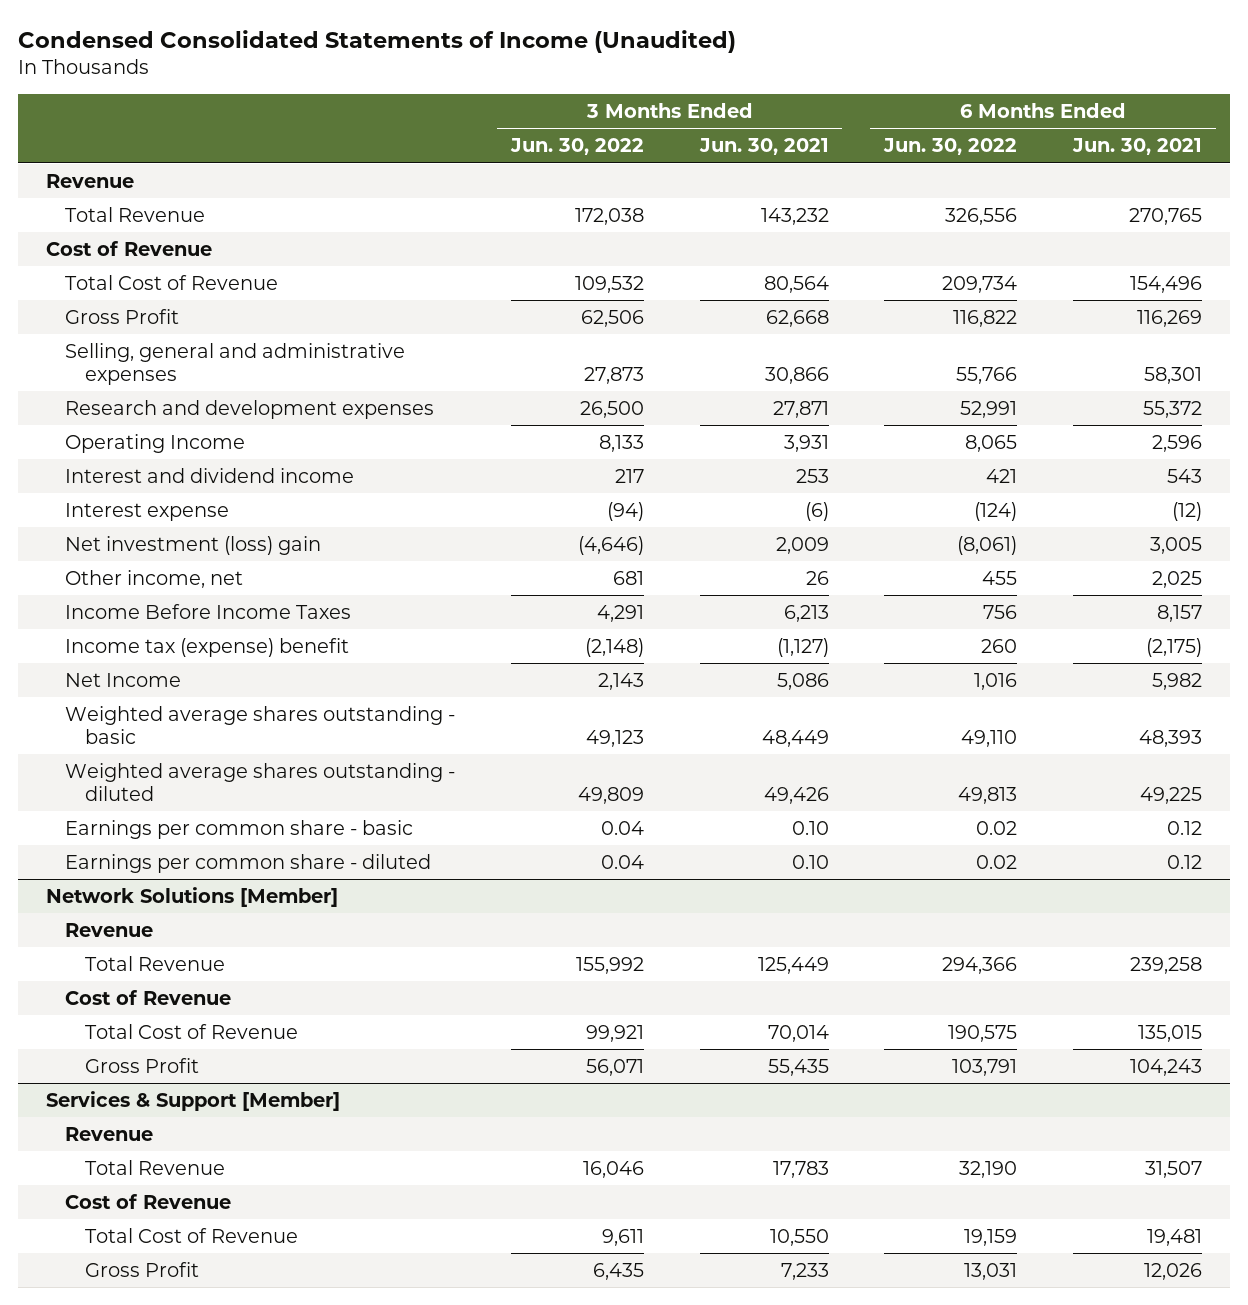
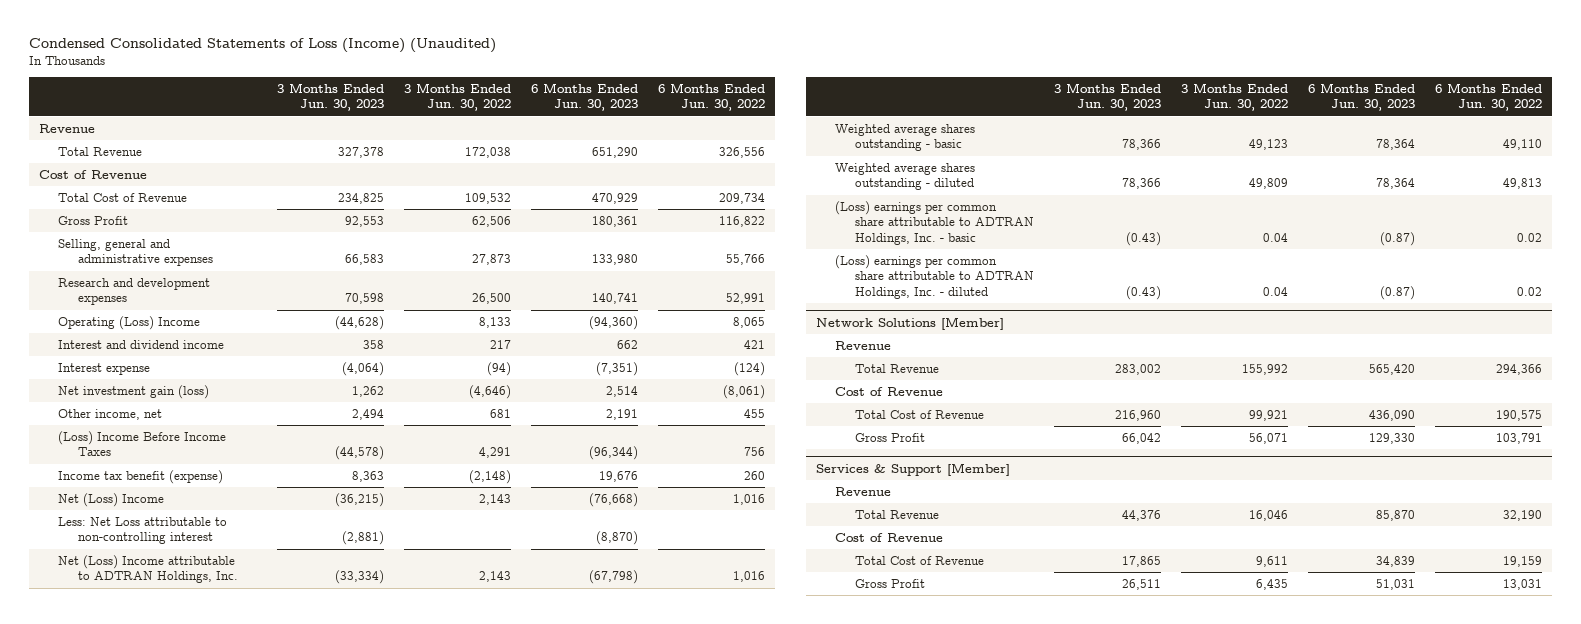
[17,30,736,54] Condensed Consolidated Statements of Income (Unaudited) -> [28,37,496,53] Condensed Consolidated Statements of Loss (Income) (Unaudited)
[698,138,829,156] Jun. 30, 2021 -> none
[1071,138,1202,156] Jun. 30, 2021 -> none
none -> [276,83,384,112] 3 Months Ended Jun. 30, 2023
none -> [530,83,638,112] 6 Months Ended Jun. 30, 2023
[65,434,246,454] Operating Income -> [58,316,201,331] Operating (Loss) Income
[65,536,322,556] Net investment (loss) gain -> [58,385,210,400] Net investment gain (loss)
[65,604,352,620] Income Before Income Taxes -> [58,431,227,457] (Loss) Income Before Income Taxes
[65,638,350,658] Income tax (expense) benefit -> [58,470,224,485] Income tax benefit (expense)
none -> [58,493,165,508] Net (Loss) Income
none -> [58,517,228,545] Less: Net Loss attributable to non-controlling interest
[65,673,182,688] Net Income -> [58,555,238,584] Net (Loss) Income attributable to ADTRAN Holdings, Inc.
[65,820,414,840] Earnings per common share - basic -> [835,201,1034,245] (Loss) earnings per common share attributable to ADTRAN Holdings, Inc. - basic
[65,854,432,874] Earnings per common share - diluted -> [835,255,1034,299] (Loss) earnings per common share attributable to ADTRAN Holdings, Inc. - diluted

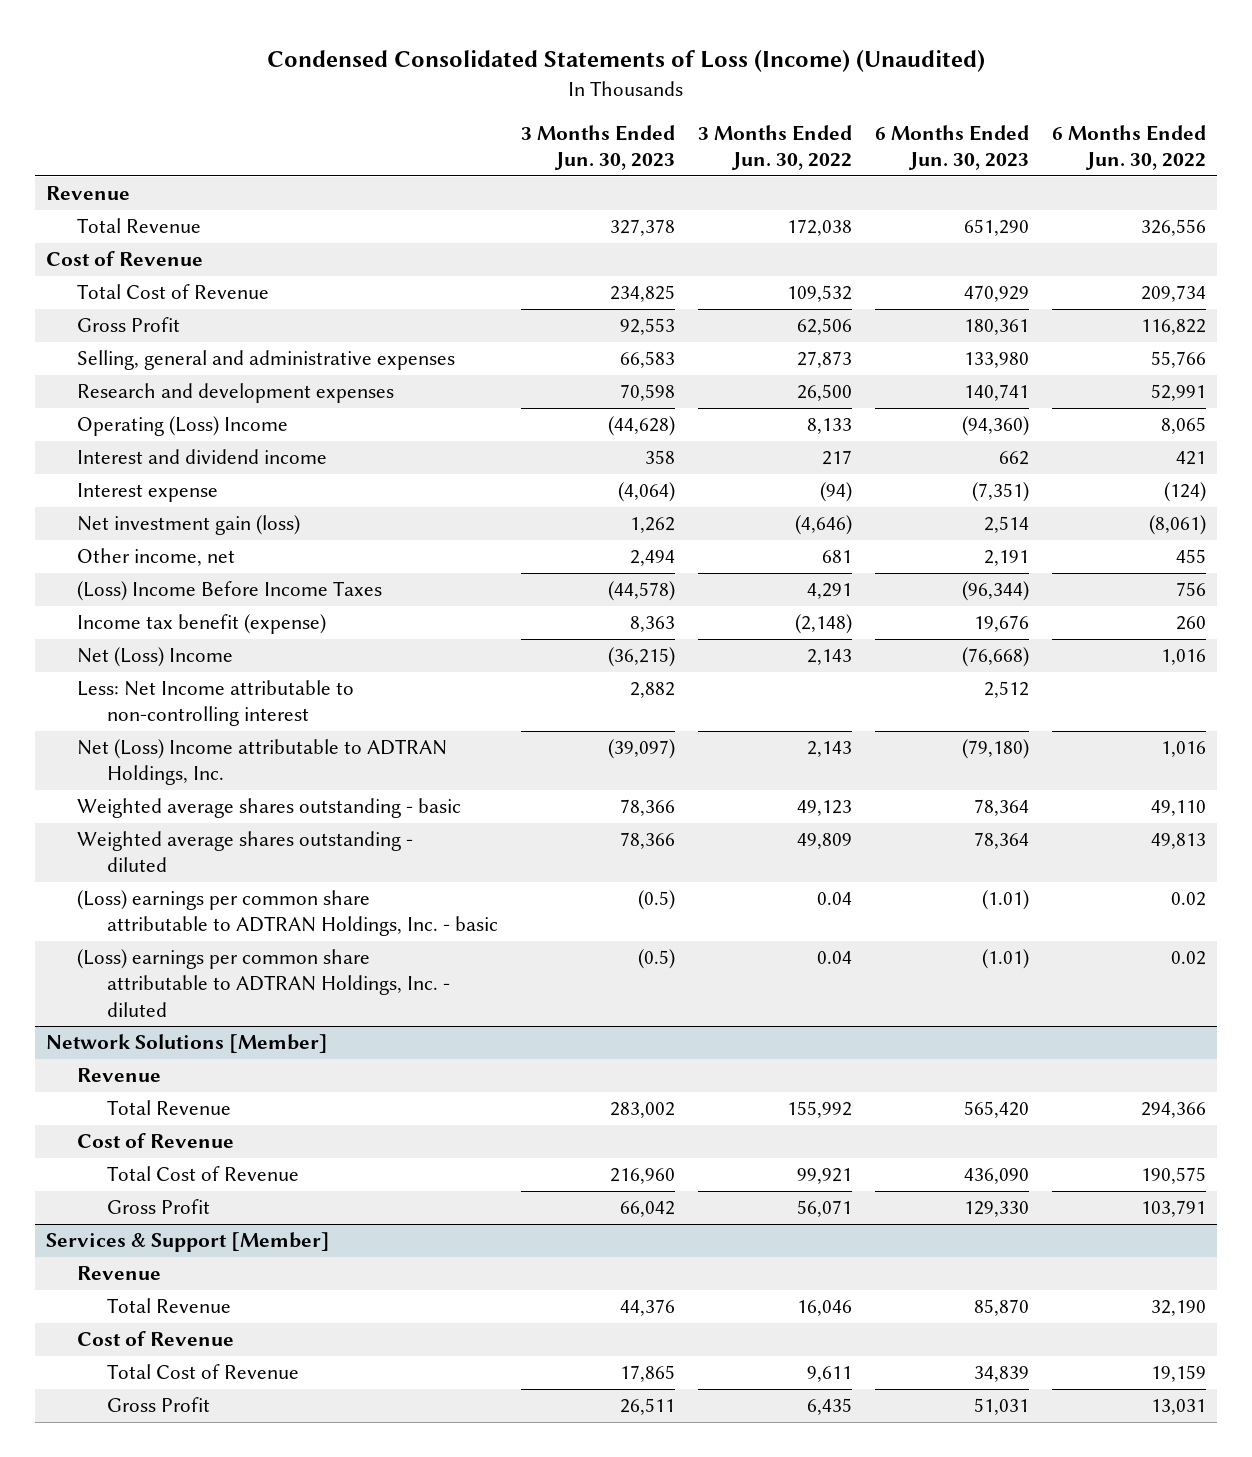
[58,517,228,545] Less: Net Loss attributable to non-controlling interest -> [76,680,354,727] Less: Net Income attributable to non-controlling interest
[341,531,384,546] (2,881) -> [629,682,675,699] 2,882
[595,531,638,546] (8,870) -> [983,681,1029,699] 2,512
[334,570,384,585] (33,334) -> [607,739,675,760] (39,097)
[588,570,638,585] (67,798) -> [961,739,1029,760] (79,180)
[1125,231,1161,246] (0.43) -> [637,890,675,911] (0.5)
[1379,231,1415,246] (0.87) -> [981,890,1029,911] (1.01)
[1125,285,1161,300] (0.43) -> [637,949,675,970] (0.5)
[1379,285,1415,300] (0.87) -> [981,949,1029,970] (1.01)

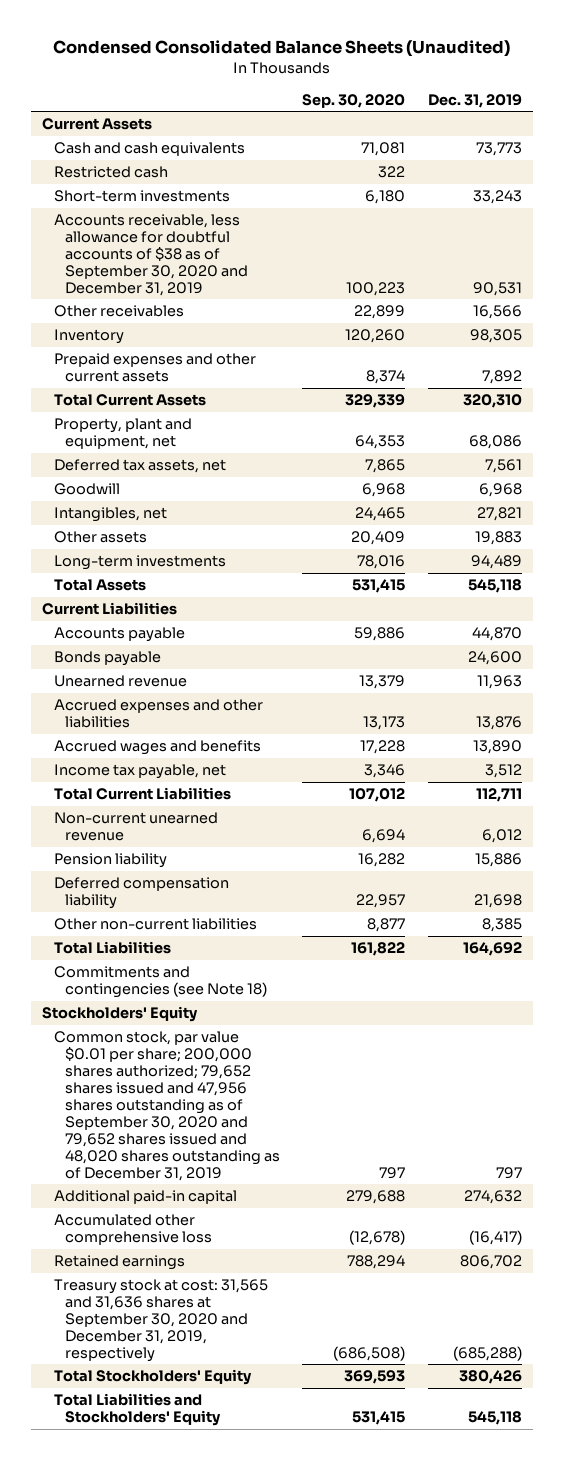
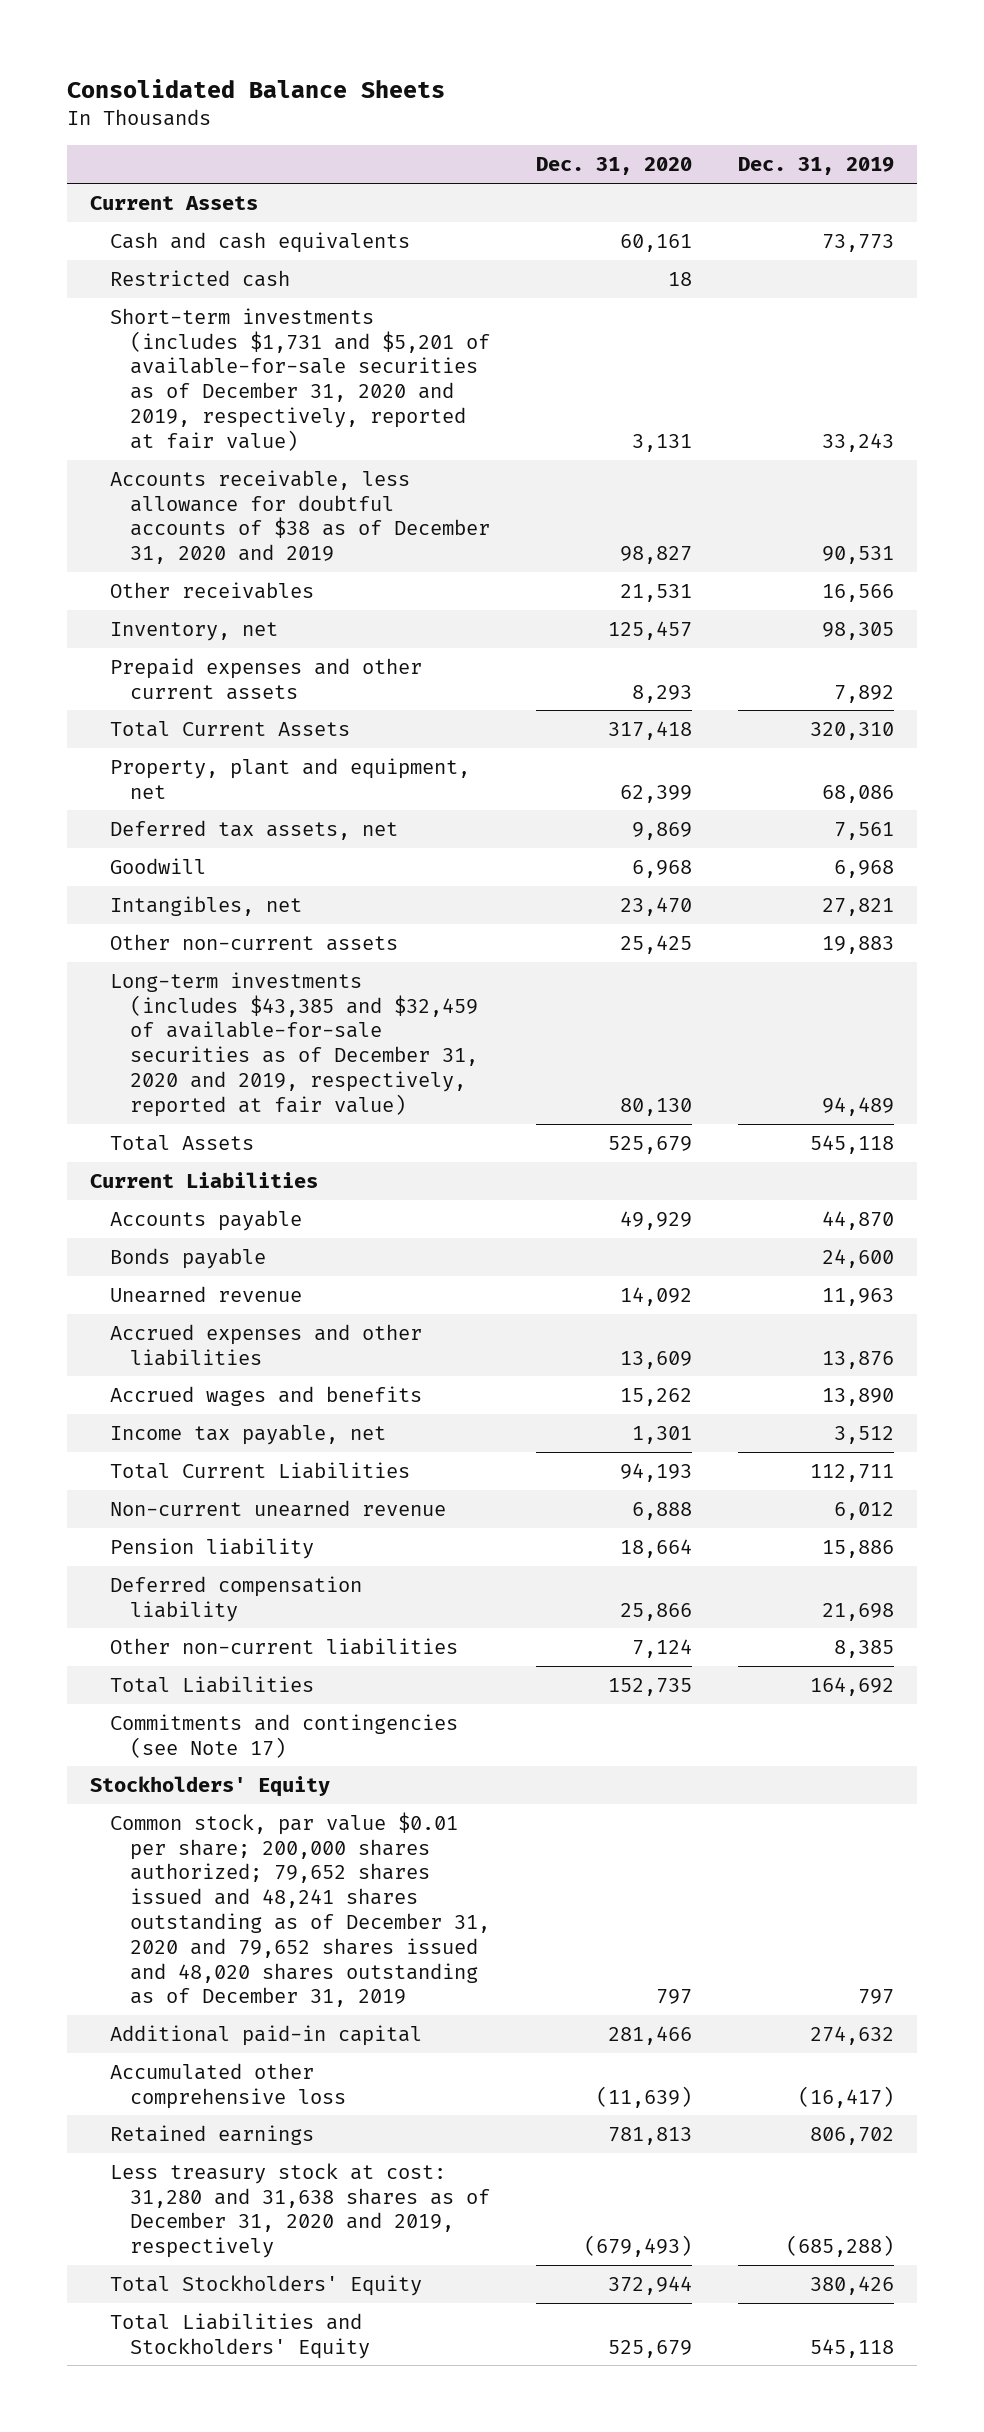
[52,40,510,58] Condensed Consolidated Balance Sheets (Unaudited) -> [66,79,445,99] Consolidated Balance Sheets
[302,93,406,108] Sep. 30, 2020 -> none
none -> [536,157,693,176] Dec. 31, 2020
[53,190,230,203] Short-term investments -> [109,307,491,451] Short-term investments (includes $1,731 and $5,201 of available-for-sale securities as of December 31, 2020 and 2019, respectively, reported at fair value)
[53,214,249,296] Accounts receivable, less allowance for doubtful accounts of $38 as of September 30, 2020 and December 31, 2019 -> [109,469,491,565] Accounts receivable, less allowance for doubtful accounts of $38 as of December 31, 2020 and 2019
[53,329,124,345] Inventory -> [109,621,278,641] Inventory, net
[53,531,147,544] Other assets -> [109,933,398,951] Other non-current assets
[53,555,226,571] Long-term investments -> [109,971,479,1117] Long-term investments (includes $43,385 and $32,459 of available-for-sale securities as of December 31, 2020 and 2019, respectively, reported at fair value)
[53,966,268,999] Commitments and contingencies (see Note 18) -> [109,1713,458,1758] Commitments and contingencies (see Note 17)
[53,1031,281,1181] Common stock, par value $0.01 per share; 200,000 shares authorized; 79,652 shares issued and 47,956 shares outstanding as of September 30, 2020 and 79,652 shares issued and 48,020 shares outstanding as of December 31, 2019 -> [109,1811,491,2008] Common stock, par value $0.01 per share; 200,000 shares authorized; 79,652 shares issued and 48,241 shares outstanding as of December 31, 2020 and 79,652 shares issued and 48,020 shares outstanding as of December 31, 2019
[53,1279,268,1362] Treasury stock at cost: 31,565 and 31,636 shares at September 30, 2020 and December 31, 2019, respectively -> [109,2162,491,2259] Less treasury stock at cost: 31,280 and 31,638 shares as of December 31, 2020 and 2019, respectively

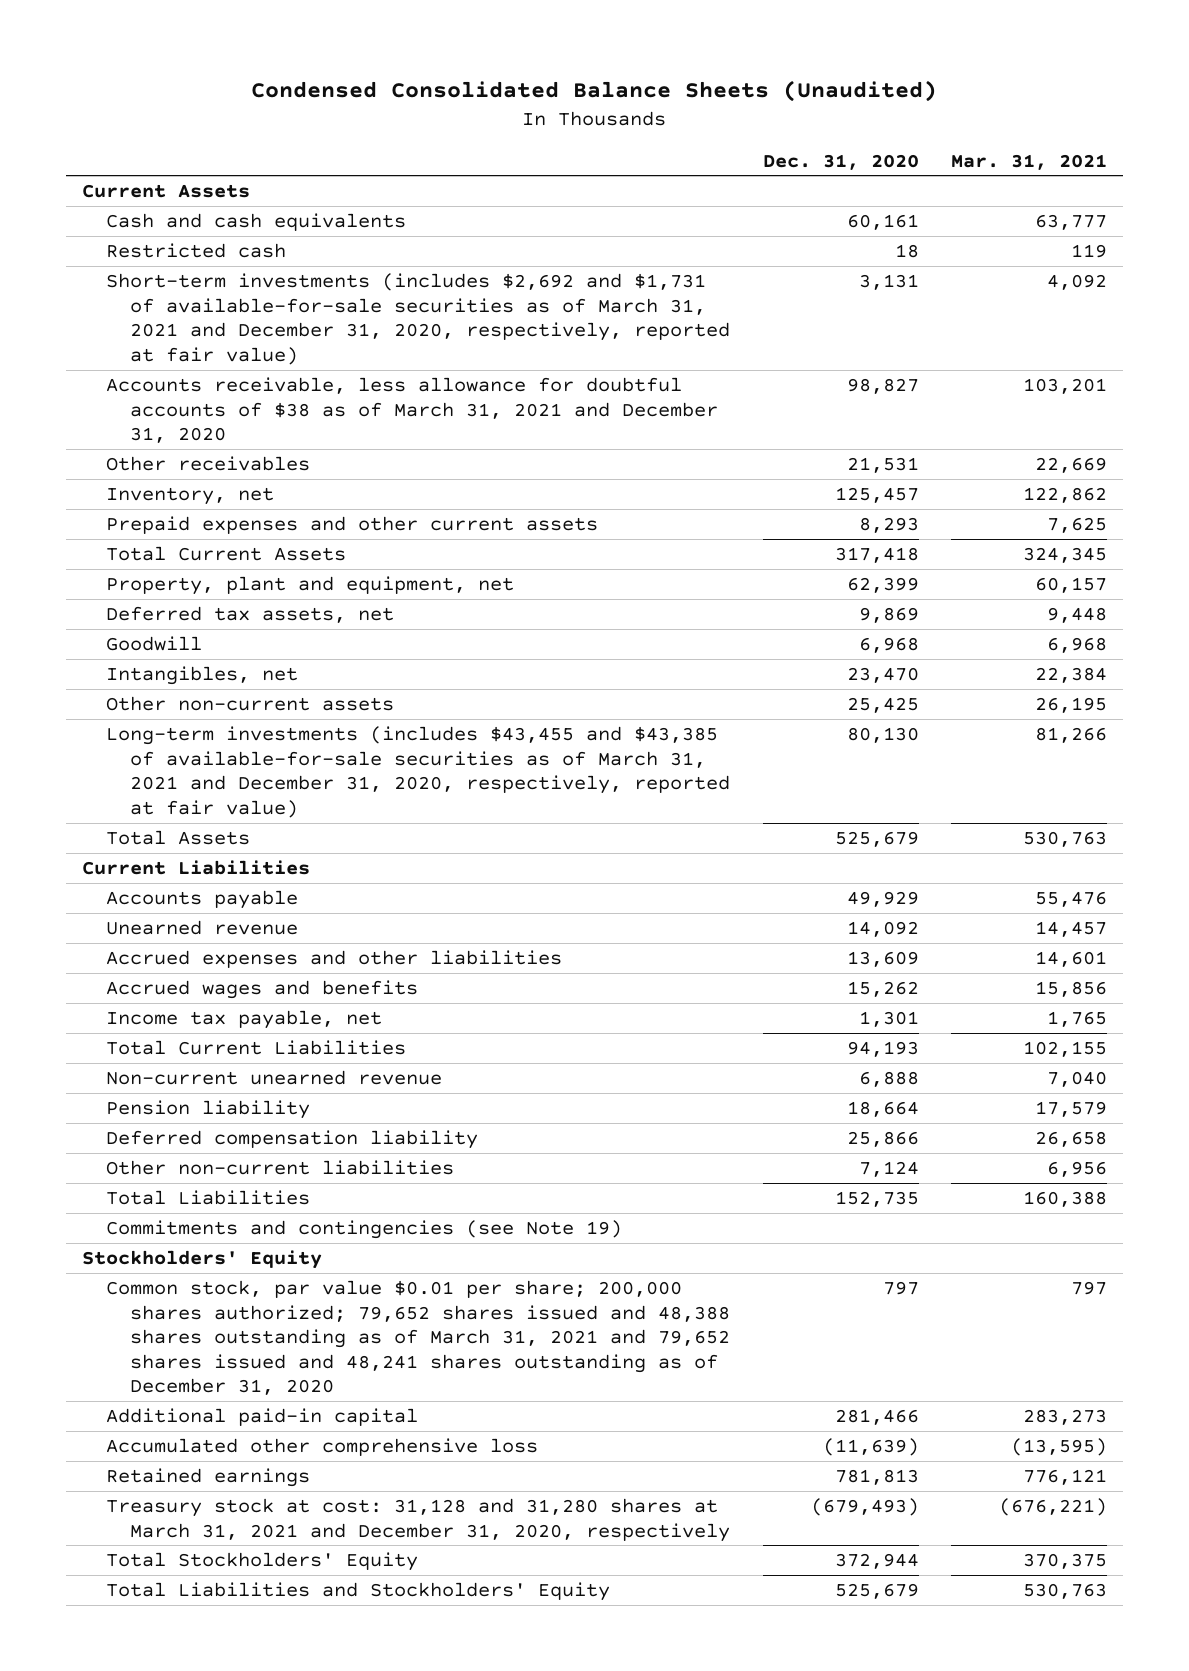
[66,79,445,99] Consolidated Balance Sheets -> [251,80,938,103] Condensed Consolidated Balance Sheets (Unaudited)
[738,157,895,176] Dec. 31, 2019 -> none
none -> [951,153,1108,170] Mar. 31, 2021
[109,307,491,451] Short-term investments (includes $1,731 and $5,201 of available-for-sale securities as of December 31, 2020 and 2019, respectively, reported at fair value) -> [106,272,731,365] Short-term investments (includes $2,692 and $1,731 of available-for-sale securities as of March 31, 2021 and December 31, 2020, respectively, reported at fair value)
[109,469,491,565] Accounts receivable, less allowance for doubtful accounts of $38 as of December 31, 2020 and 2019 -> [106,376,719,444] Accounts receivable, less allowance for doubtful accounts of $38 as of March 31, 2021 and December 31, 2020
[109,971,479,1117] Long-term investments (includes $43,385 and $32,459 of available-for-sale securities as of December 31, 2020 and 2019, respectively, reported at fair value) -> [106,725,731,818] Long-term investments (includes $43,455 and $43,385 of available-for-sale securities as of March 31, 2021 and December 31, 2020, respectively, reported at fair value)
[109,1247,266,1269] Bonds payable -> none
[109,1713,458,1758] Commitments and contingencies (see Note 17) -> [106,1219,623,1239] Commitments and contingencies (see Note 19)
[109,1811,491,2008] Common stock, par value $0.01 per share; 200,000 shares authorized; 79,652 shares issued and 48,241 shares outstanding as of December 31, 2020 and 79,652 shares issued and 48,020 shares outstanding as of December 31, 2019 -> [106,1279,731,1396] Common stock, par value $0.01 per share; 200,000 shares authorized; 79,652 shares issued and 48,388 shares outstanding as of March 31, 2021 and 79,652 shares issued and 48,241 shares outstanding as of December 31, 2020
[109,2162,491,2259] Less treasury stock at cost: 31,280 and 31,638 shares as of December 31, 2020 and 2019, respectively -> [106,1497,731,1542] Treasury stock at cost: 31,128 and 31,280 shares at March 31, 2021 and December 31, 2020, respectively

